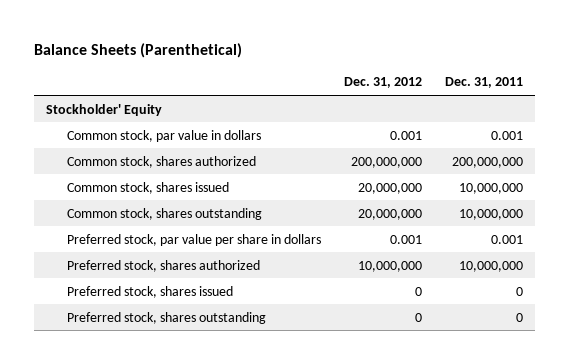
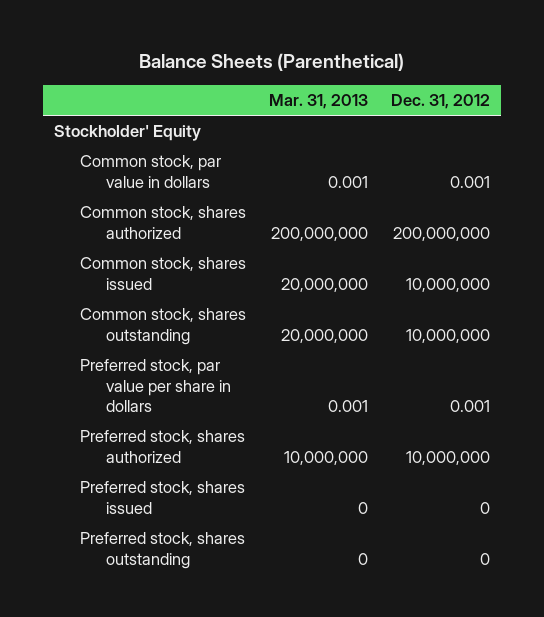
[445,77,524,89] Dec. 31, 2011 -> none
none -> [268,94,368,110] Mar. 31, 2013
[358,182,423,194] 20,000,000 -> [405,277,490,292] 10,000,000
[358,208,423,220] 20,000,000 -> [405,328,490,343] 10,000,000

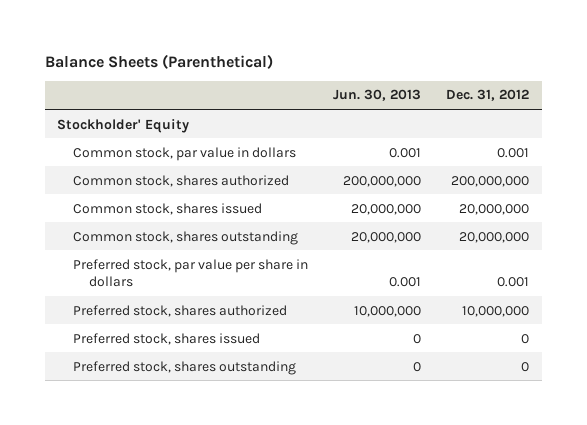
[268,94,368,110] Mar. 31, 2013 -> none
none -> [333,89,422,102] Jun. 30, 2013
[405,277,490,292] 10,000,000 -> [459,203,530,215] 20,000,000
[405,328,490,343] 10,000,000 -> [459,231,530,243] 20,000,000

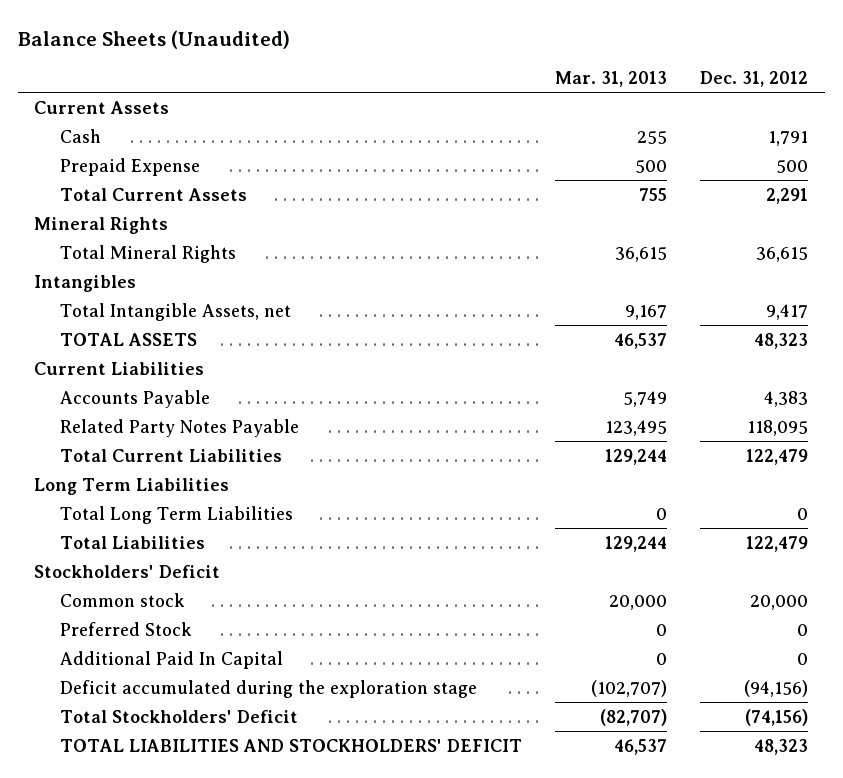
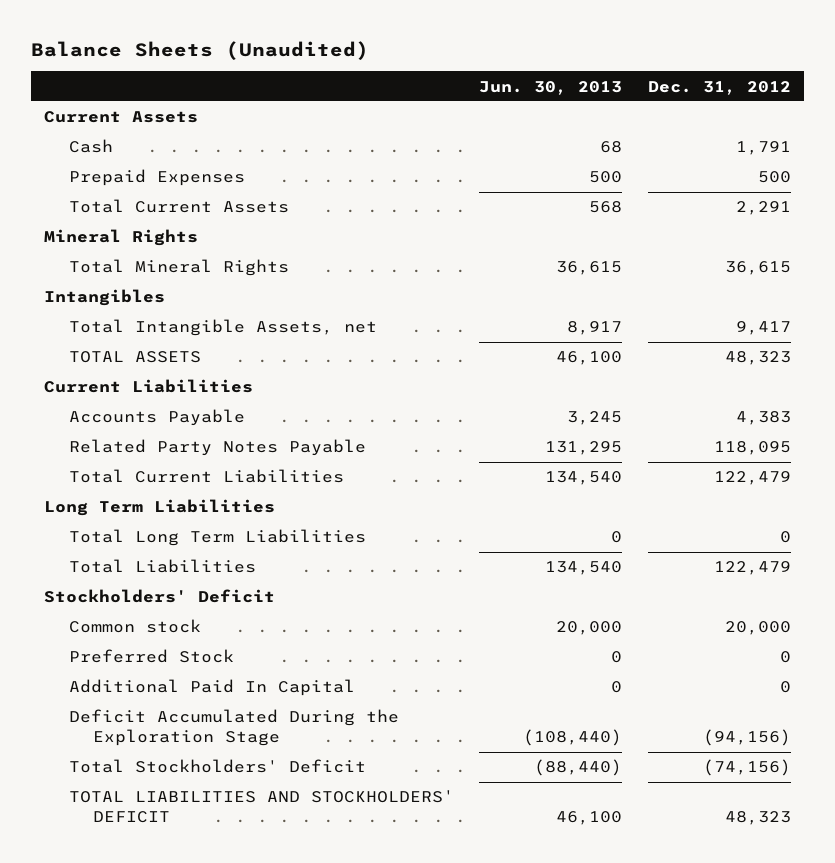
[555,71,668,88] Mar. 31, 2013 -> none
none -> [479,80,623,95] Jun. 30, 2013
[60,157,201,176] Prepaid Expense -> [68,169,245,187] Prepaid Expenses
[60,679,478,698] Deficit accumulated during the exploration stage -> [68,709,399,747] Deficit Accumulated During the Exploration Stage

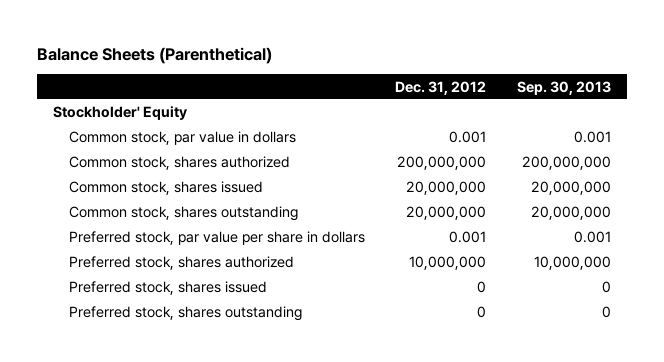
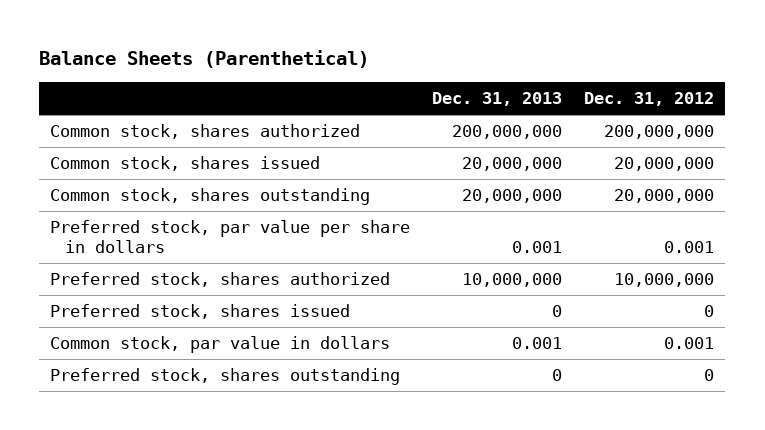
[517,80,612,95] Sep. 30, 2013 -> none
none -> [432,92,563,107] Dec. 31, 2013
[52,106,187,121] Stockholder' Equity -> none
[68,131,296,146] Common stock, par value in dollars -> [50,336,391,354] Common stock, par value in dollars

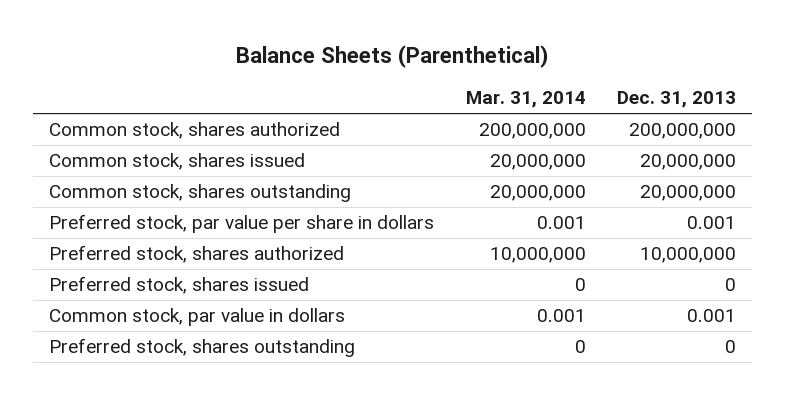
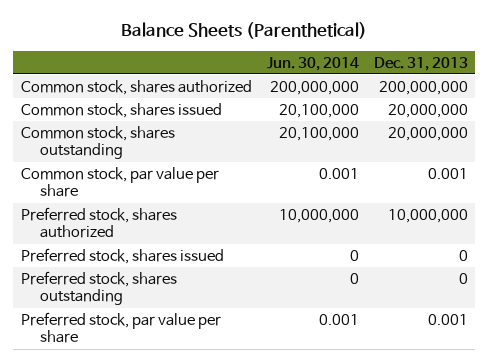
[465,91,586,109] Mar. 31, 2014 -> none
none -> [266,56,359,71] Jun. 30, 2014
[48,214,434,234] Preferred stock, par value per share in dollars -> [20,166,219,198] Common stock, par value per share
[48,308,345,327] Common stock, par value in dollars -> none
none -> [20,311,221,344] Preferred stock, par value per share

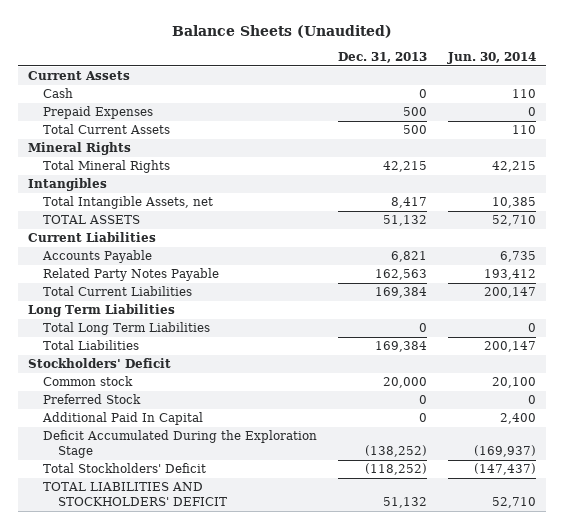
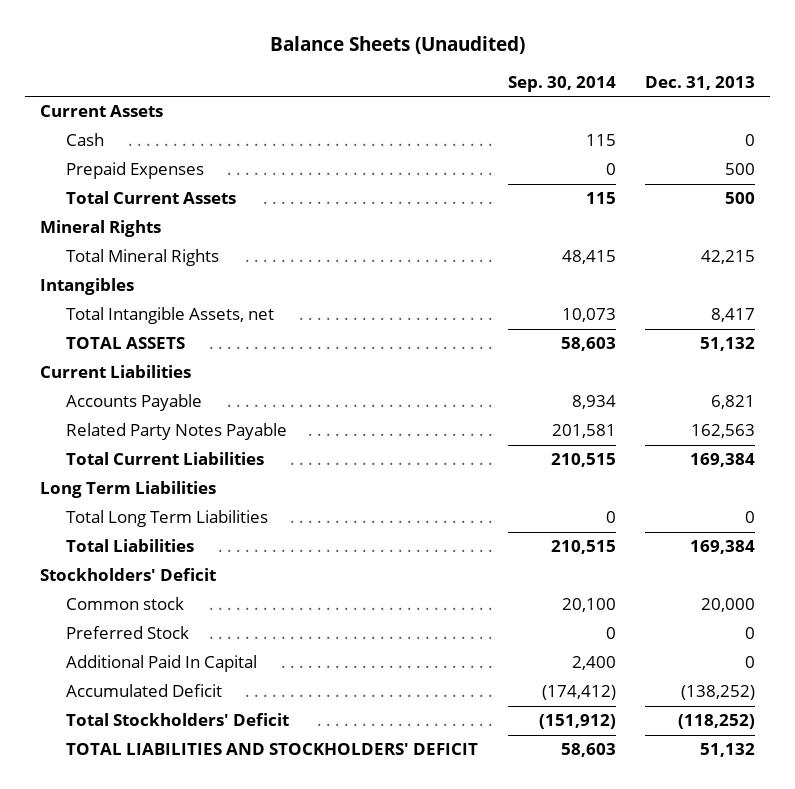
[446,52,536,65] Jun. 30, 2014 -> none
none -> [507,75,616,92] Sep. 30, 2014
[43,430,318,459] Deficit Accumulated During the Exploration Stage -> [65,684,222,698] Accumulated Deficit

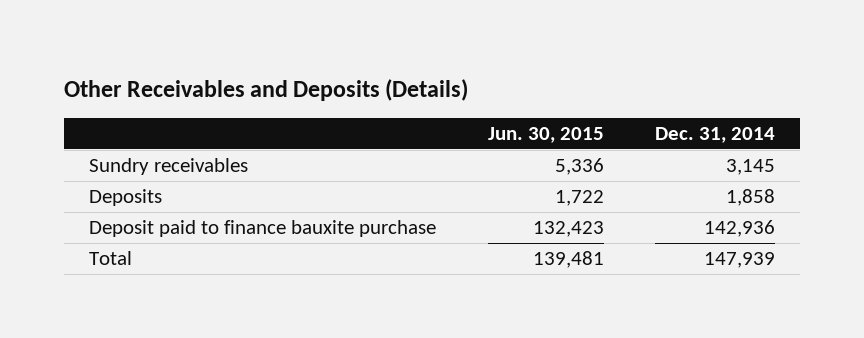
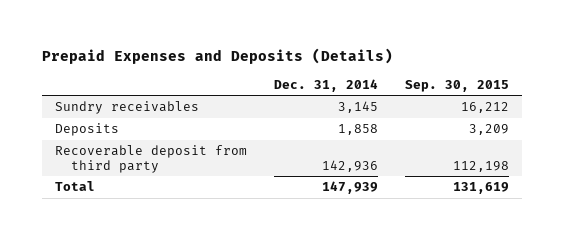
[63,78,468,101] Other Receivables and Deposits (Details) -> [41,47,393,64] Prepaid Expenses and Deposits (Details)
[487,127,604,144] Jun. 30, 2015 -> none
none -> [404,79,509,92] Sep. 30, 2015
[89,220,437,238] Deposit paid to finance bauxite purchase -> [55,145,248,173] Recoverable deposit from third party

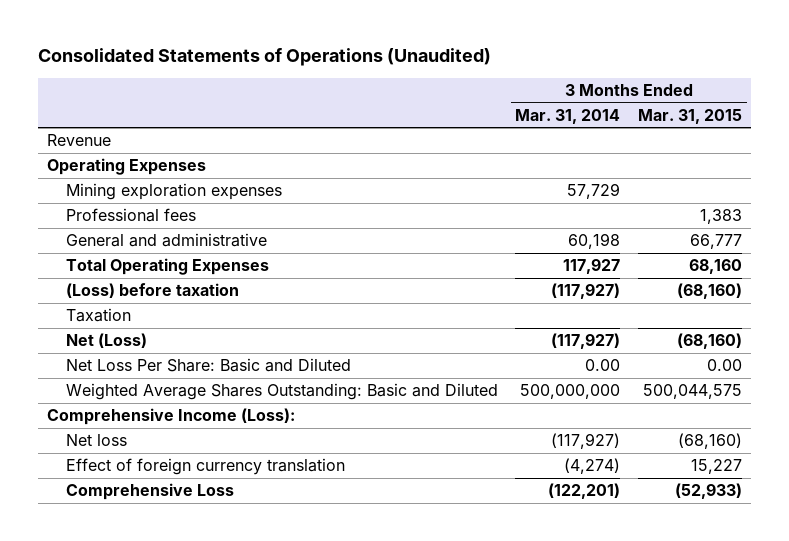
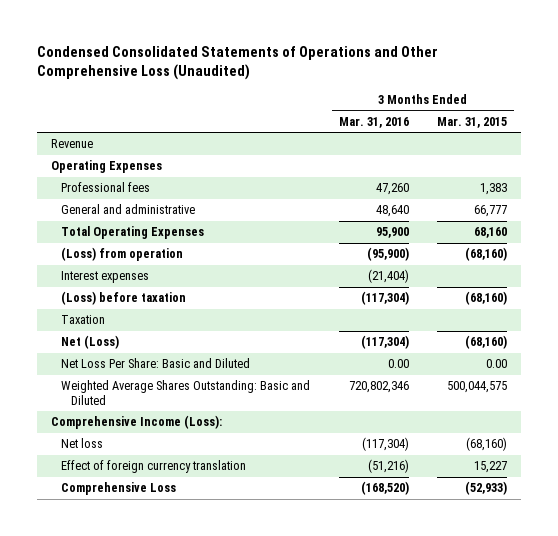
[37,48,491,67] Consolidated Statements of Operations (Unaudited) -> [37,45,439,81] Condensed Consolidated Statements of Operations and Other Comprehensive Loss (Unaudited)
[515,108,621,124] Mar. 31, 2014 -> none
none -> [338,116,409,128] Mar. 31, 2016
[65,183,282,201] Mining exploration expenses -> none
none -> [61,247,184,262] (Loss) from operation
none -> [61,271,150,284] Interest expenses

